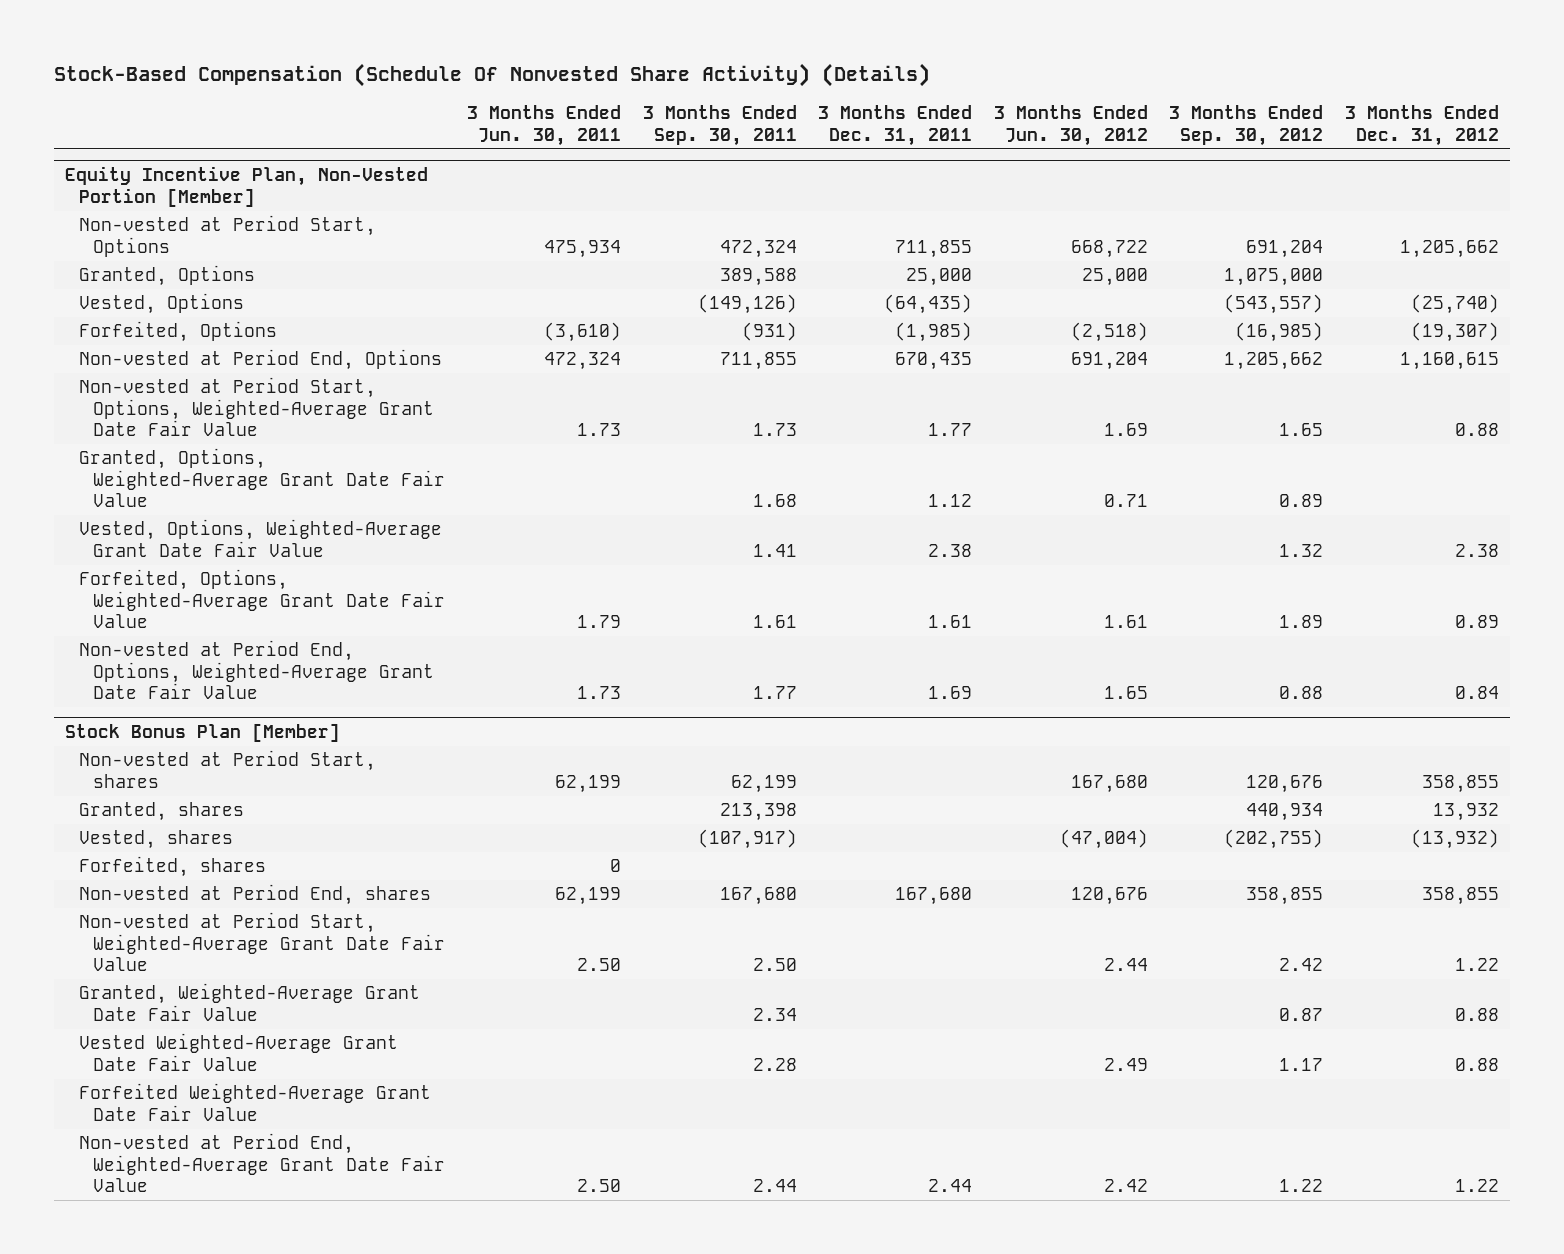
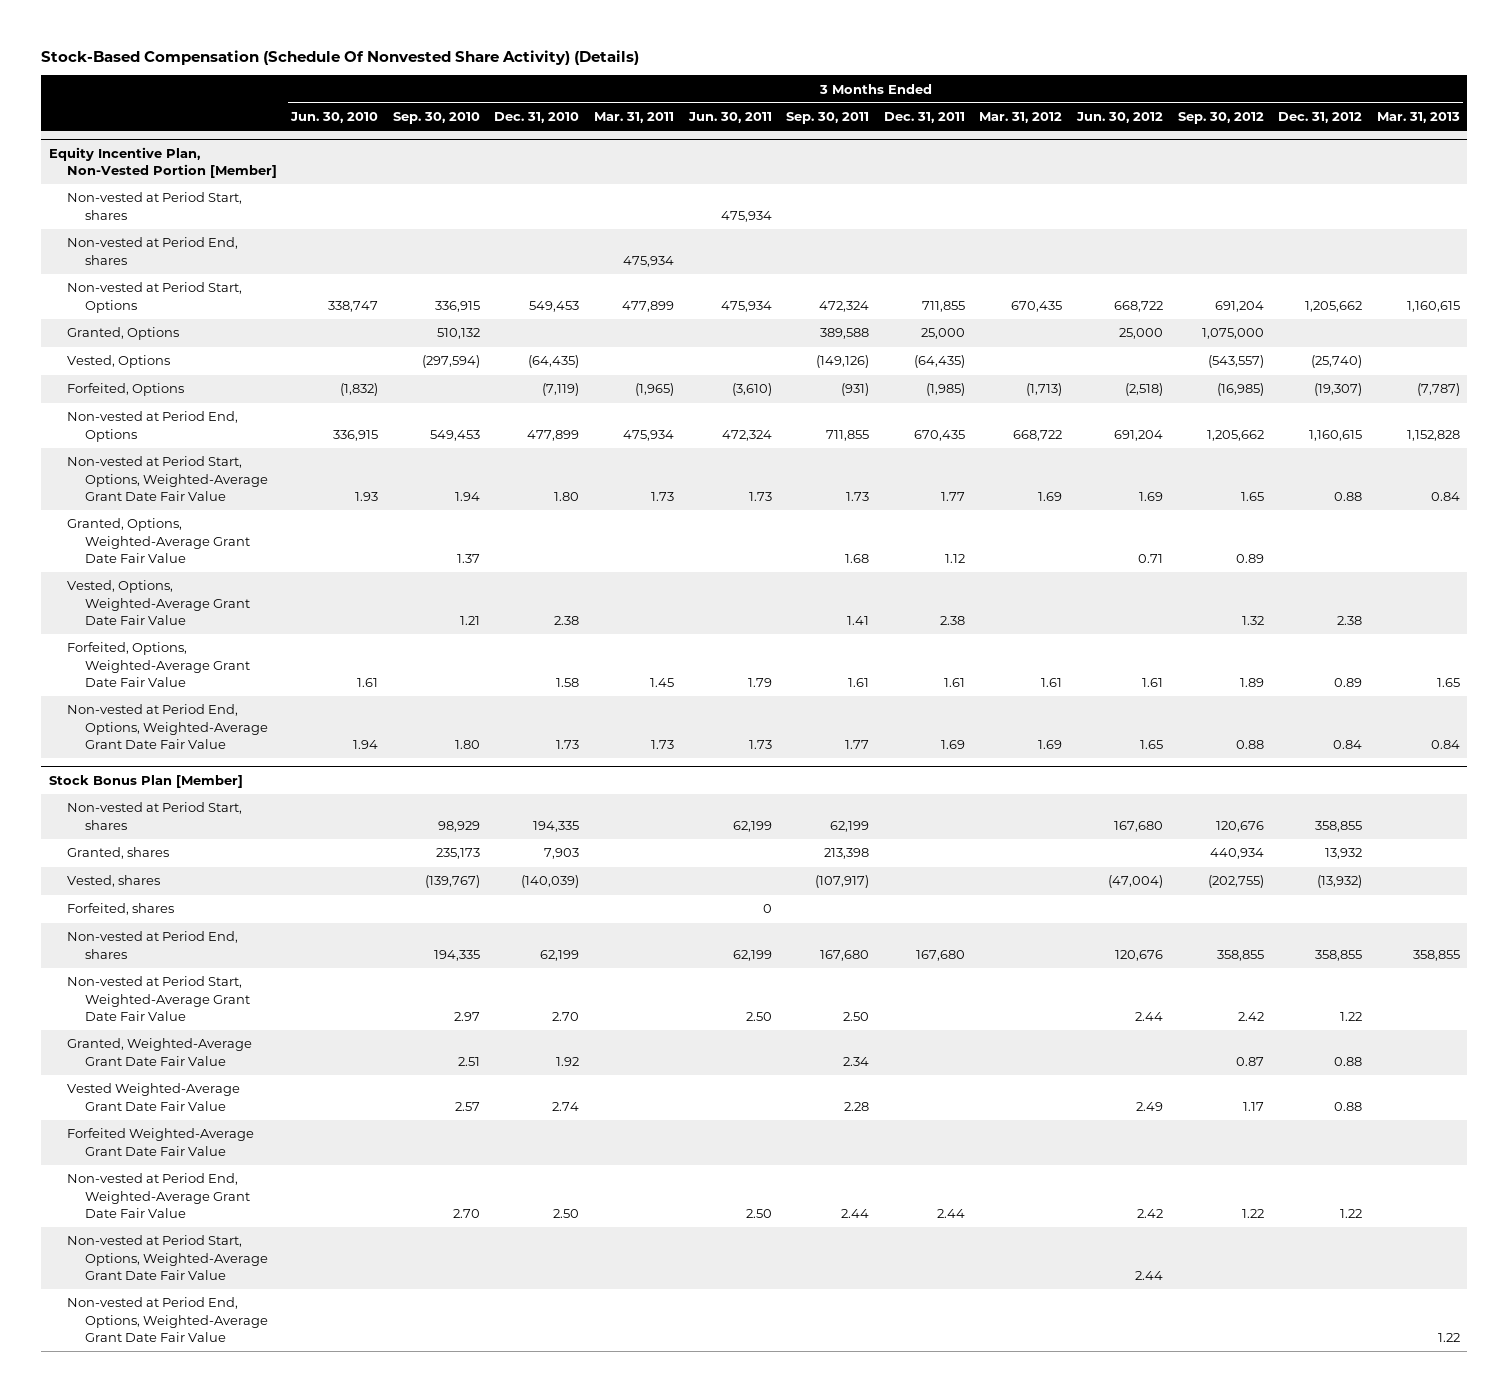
none -> [290,112,379,124] Jun. 30, 2010
none -> [392,112,480,125] Sep. 30, 2010
none -> [494,112,580,124] Dec. 31, 2010
none -> [594,112,675,124] Mar. 31, 2011
none -> [979,112,1063,124] Mar. 31, 2012
none -> [1376,112,1460,124] Mar. 31, 2013
none -> [66,192,242,220] Non-vested at Period Start, shares
none -> [66,237,238,265] Non-vested at Period End, shares
none -> [66,1235,268,1280] Non-vested at Period Start, Options, Weighted-Average Grant Date Fair Value
none -> [66,1297,268,1342] Non-vested at Period End, Options, Weighted-Average Grant Date Fair Value

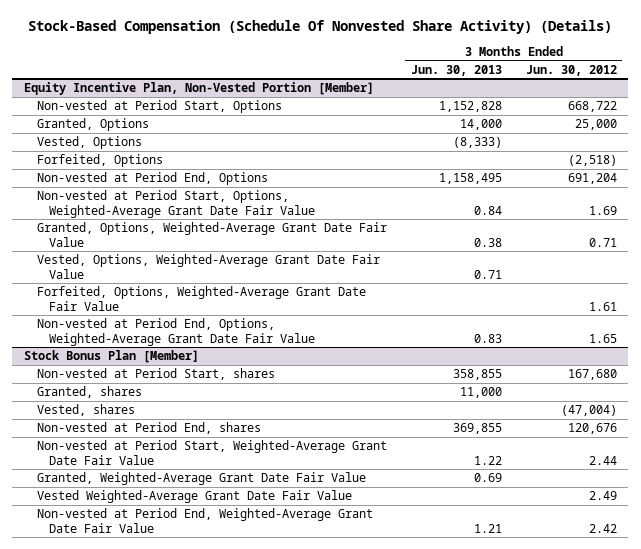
[290,112,379,124] Jun. 30, 2010 -> none
[392,112,480,125] Sep. 30, 2010 -> none
[494,112,580,124] Dec. 31, 2010 -> none
[594,112,675,124] Mar. 31, 2011 -> none
[687,112,772,124] Jun. 30, 2011 -> none
[786,112,870,125] Sep. 30, 2011 -> none
[883,112,965,124] Dec. 31, 2011 -> none
[979,112,1063,124] Mar. 31, 2012 -> none
[1177,112,1264,125] Sep. 30, 2012 -> none
[1278,112,1363,124] Dec. 31, 2012 -> none
[1376,112,1460,124] Mar. 31, 2013 -> none
none -> [410,64,502,76] Jun. 30, 2013
[66,192,242,220] Non-vested at Period Start, shares -> none
[66,237,238,265] Non-vested at Period End, shares -> none
[66,903,174,916] Forfeited, shares -> none
[66,1128,254,1156] Forfeited Weighted-Average Grant Date Fair Value -> none
[66,1235,268,1280] Non-vested at Period Start, Options, Weighted-Average Grant Date Fair Value -> none
[66,1297,268,1342] Non-vested at Period End, Options, Weighted-Average Grant Date Fair Value -> none

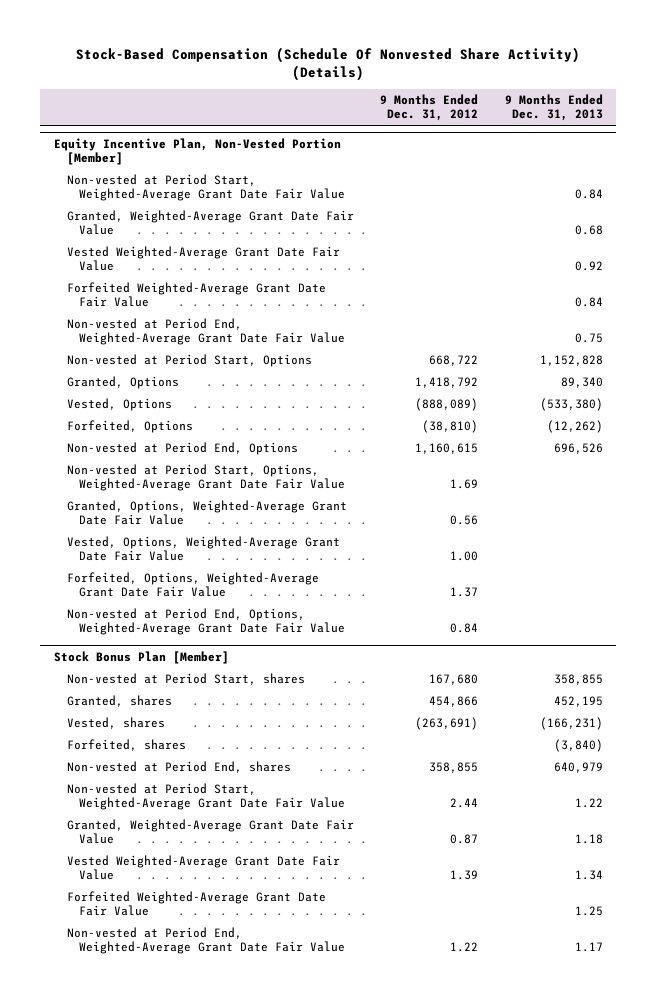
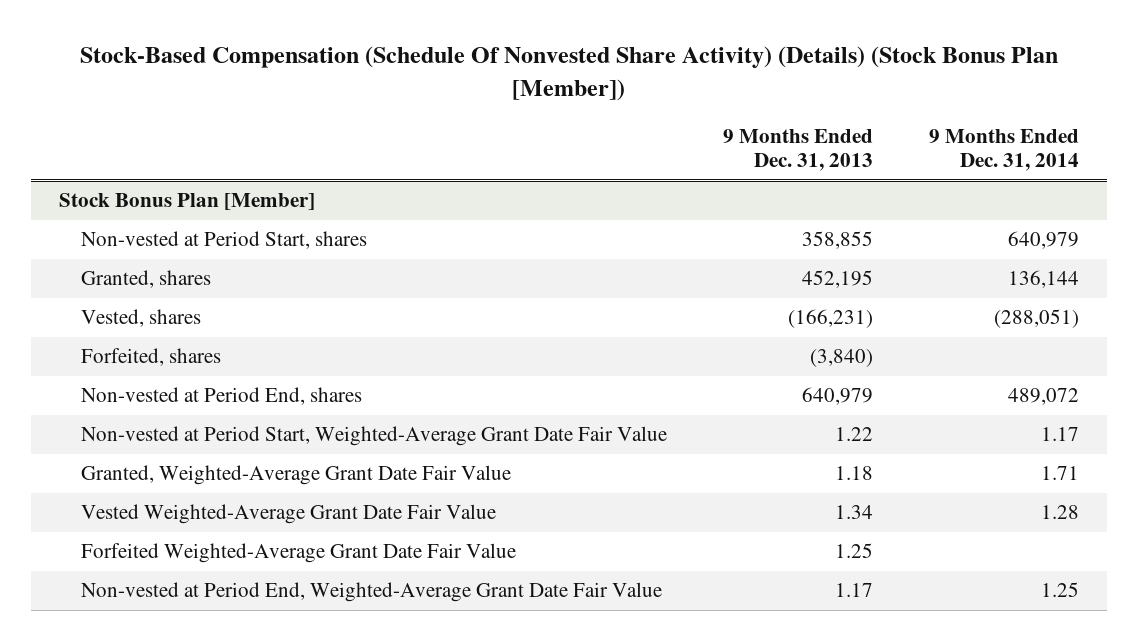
[76,46,581,81] Stock-Based Compensation (Schedule Of Nonvested Share Activity) (Details) -> [80,46,1059,101] Stock-Based Compensation (Schedule Of Nonvested Share Activity) (Details) (Stock Bonus Plan [Member])
[380,94,479,122] 9 Months Ended Dec. 31, 2012 -> none
none -> [929,128,1080,172] 9 Months Ended Dec. 31, 2014
[53,138,341,166] Equity Incentive Plan, Non-Vested Portion [Member] -> none
[66,174,346,202] Non-vested at Period Start, Weighted-Average Grant Date Fair Value -> none
[66,210,354,236] Granted, Weighted-Average Grant Date Fair Value -> none
[66,246,340,272] Vested Weighted-Average Grant Date Fair Value -> none
[66,282,326,308] Forfeited Weighted-Average Grant Date Fair Value -> none
[66,318,346,346] Non-vested at Period End, Weighted-Average Grant Date Fair Value -> none
[66,354,312,368] Non-vested at Period Start, Options -> none
[66,376,179,390] Granted, Options -> none
[66,398,172,412] Vested, Options -> none
[66,420,193,434] Forfeited, Options -> none
[66,442,298,456] Non-vested at Period End, Options -> none
[66,464,346,492] Non-vested at Period Start, Options, Weighted-Average Grant Date Fair Value -> none
[66,500,347,526] Granted, Options, Weighted-Average Grant Date Fair Value -> none
[66,536,340,562] Vested, Options, Weighted-Average Grant Date Fair Value -> none
[66,572,319,598] Forfeited, Options, Weighted-Average Grant Date Fair Value -> none
[66,608,346,636] Non-vested at Period End, Options, Weighted-Average Grant Date Fair Value -> none

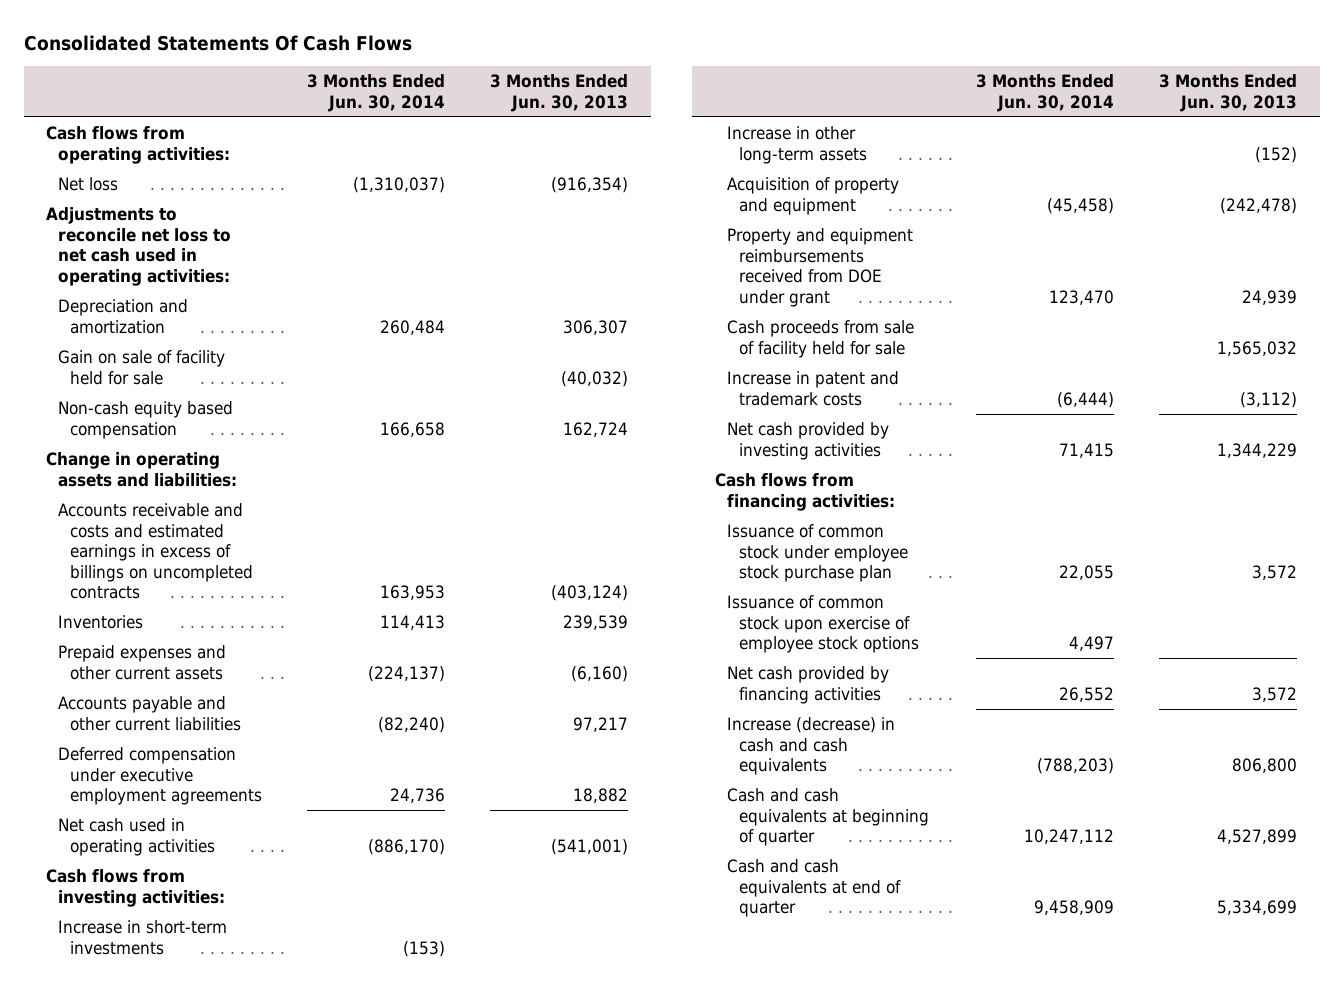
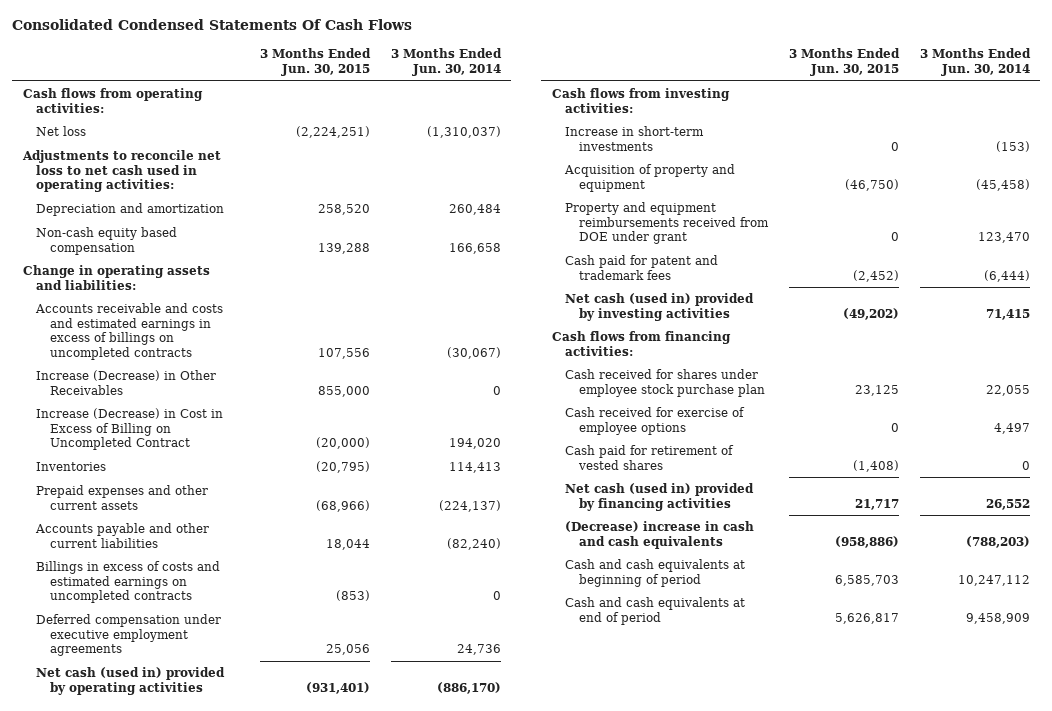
[23,34,412,51] Consolidated Statements Of Cash Flows -> [12,19,413,31] Consolidated Condensed Statements Of Cash Flows
[490,74,629,112] 3 Months Ended Jun. 30, 2013 -> none
none -> [259,48,371,76] 3 Months Ended Jun. 30, 2015
[58,350,226,385] Gain on sale of facility held for sale -> none
[380,585,446,601] 163,953 -> [446,346,501,359] (30,067)
none -> [36,370,217,395] Increase (Decrease) in Other Receivables
none -> [36,408,224,451] Increase (Decrease) in Cost in Excess of Billing on Uncompleted Contract
none -> [36,561,221,604] Billings in excess of costs and estimated earnings on uncompleted contracts
[58,818,216,856] Net cash used in operating activities -> [36,667,226,695] Net cash (used in) provided by operating activities
[726,126,867,164] Increase in other long-term assets -> none
[726,320,914,358] Cash proceeds from sale of facility held for sale -> none
[726,371,899,406] Increase in patent and trademark costs -> [565,255,719,280] Cash paid for patent and trademark fees
[726,422,889,460] Net cash provided by investing activities -> [565,293,755,321] Net cash (used in) provided by investing activities
[726,524,908,583] Issuance of common stock under employee stock purchase plan -> [565,369,765,397] Cash received for shares under employee stock purchase plan
[726,595,919,654] Issuance of common stock upon exercise of employee stock options -> [565,407,746,435] Cash received for exercise of employee options
none -> [565,445,735,470] Cash paid for retirement of vested shares
[726,666,889,704] Net cash provided by financing activities -> [565,483,755,511] Net cash (used in) provided by financing activities
[726,717,895,776] Increase (decrease) in cash and cash equivalents -> [565,521,755,549] (Decrease) increase in cash and cash equivalents
[726,788,929,847] Cash and cash equivalents at beginning of quarter -> [565,559,746,587] Cash and cash equivalents at beginning of period
[726,859,901,918] Cash and cash equivalents at end of quarter -> [565,597,746,625] Cash and cash equivalents at end of period

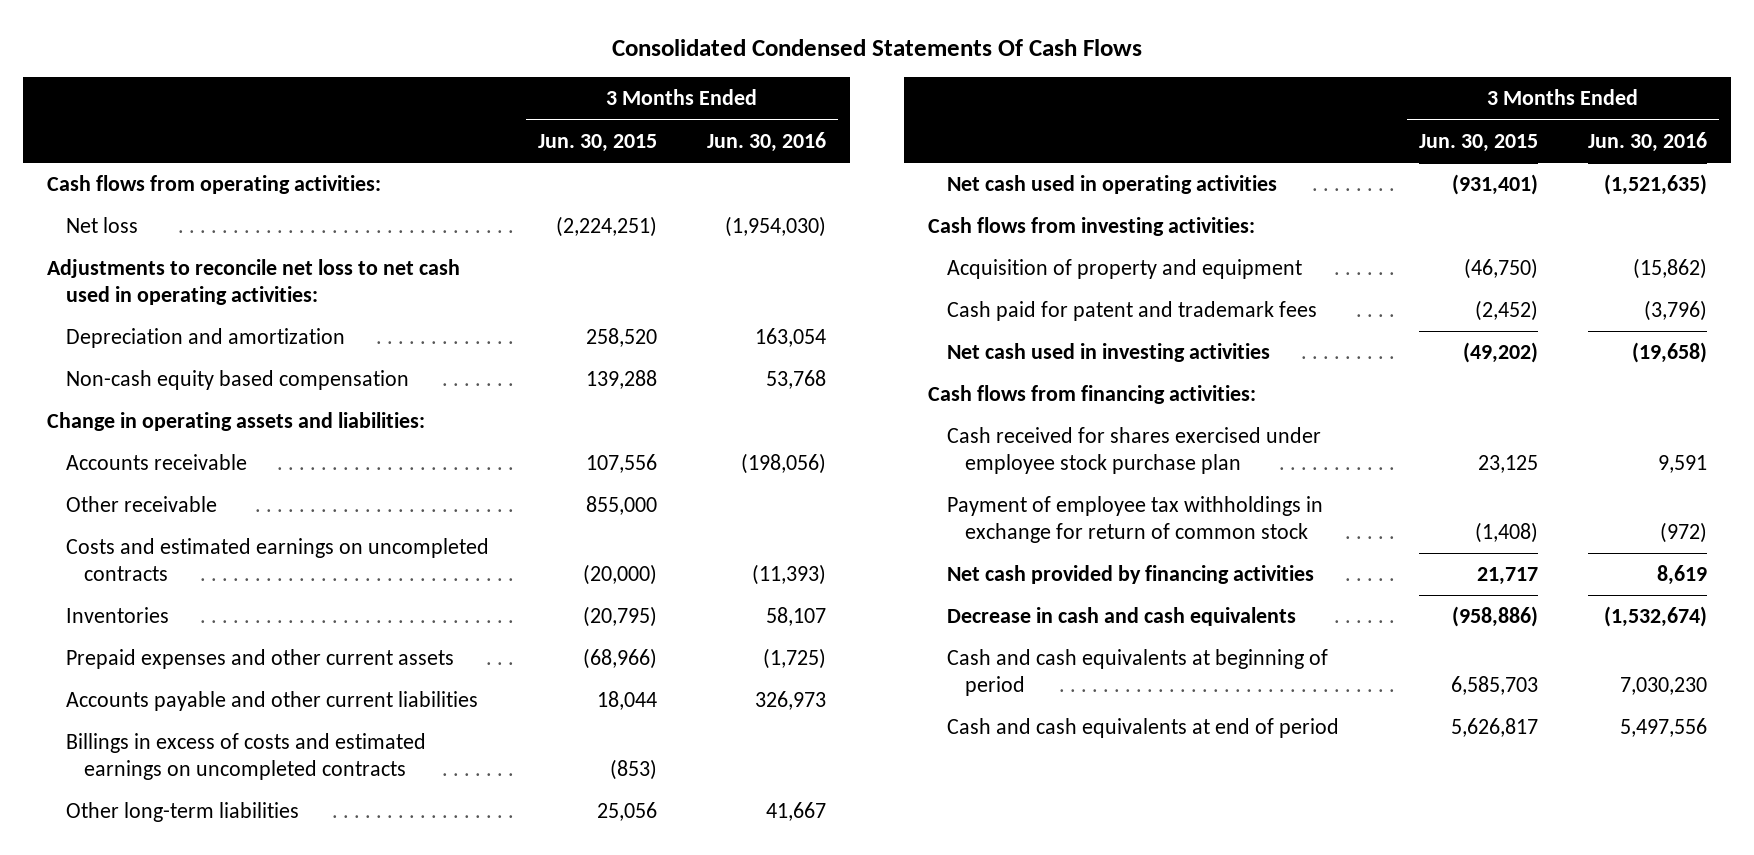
[390,48,502,76] 3 Months Ended Jun. 30, 2014 -> none
none -> [706,131,826,152] Jun. 30, 2016
[35,303,224,360] Accounts receivable and costs and estimated earnings in excess of billings on uncompleted contracts -> [65,454,247,471] Accounts receivable
[36,370,217,395] Increase (Decrease) in Other Receivables -> [65,496,217,513] Other receivable
[36,408,224,451] Increase (Decrease) in Cost in Excess of Billing on Uncompleted Contract -> [65,538,489,581] Costs and estimated earnings on uncompleted contracts
[36,614,222,657] Deferred compensation under executive employment agreements -> [65,802,299,823] Other long-term liabilities
[36,667,226,695] Net cash (used in) provided by operating activities -> [946,175,1277,195] Net cash used in operating activities
[565,126,705,151] Increase in short-term investments -> none
[565,202,769,245] Property and equipment reimbursements received from DOE under grant -> none
[565,293,755,321] Net cash (used in) provided by investing activities -> [946,343,1270,363] Net cash used in investing activities
[565,407,746,435] Cash received for exercise of employee options -> none
[565,369,765,397] Cash received for shares under employee stock purchase plan -> [946,427,1321,474] Cash received for shares exercised under employee stock purchase plan
[565,445,735,470] Cash paid for retirement of vested shares -> [946,496,1323,543] Payment of employee tax withholdings in exchange for return of common stock
[565,483,755,511] Net cash (used in) provided by financing activities -> [946,565,1314,585] Net cash provided by financing activities
[565,521,755,549] (Decrease) increase in cash and cash equivalents -> [946,607,1296,627] Decrease in cash and cash equivalents

